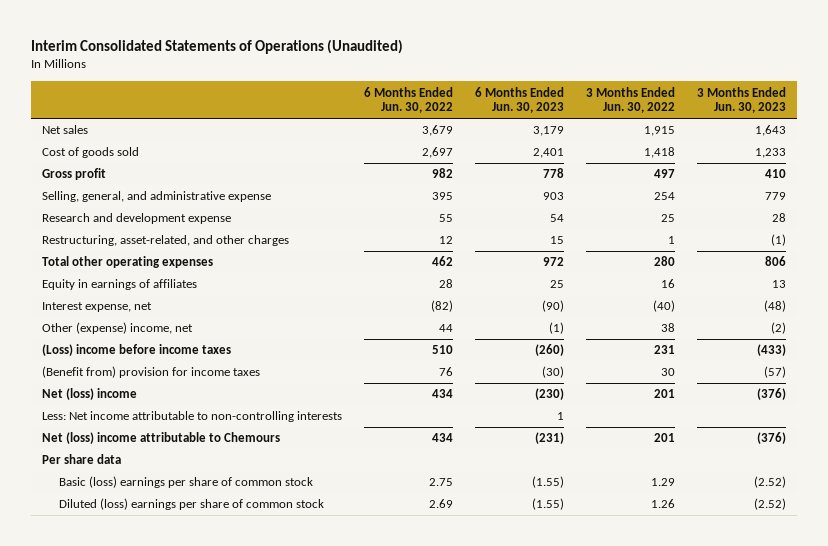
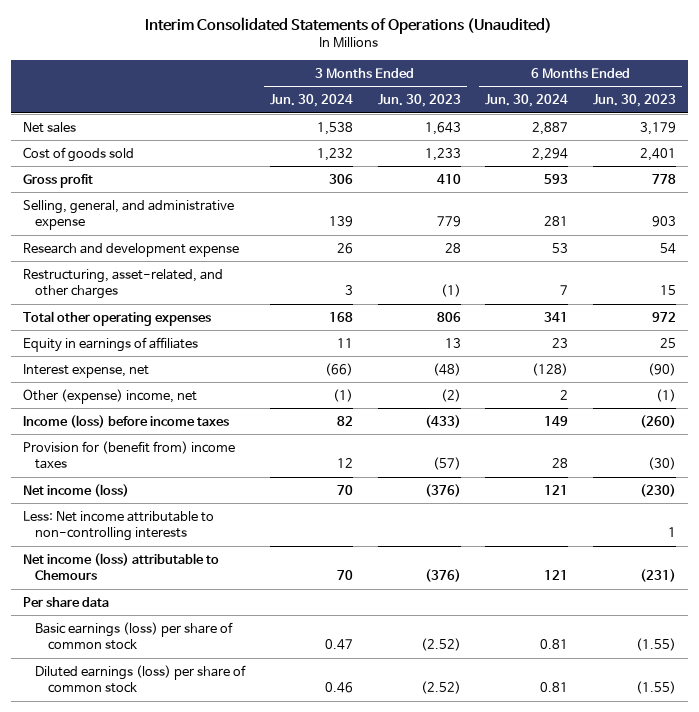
[364,86,454,114] 6 Months Ended Jun. 30, 2022 -> none
[586,86,676,114] 3 Months Ended Jun. 30, 2022 -> none
none -> [270,94,354,108] Jun. 30, 2024
none -> [485,94,569,108] Jun. 30, 2024
[42,344,232,357] (Loss) income before income taxes -> [22,414,229,428] Income (loss) before income taxes
[42,366,261,379] (Benefit from) provision for income taxes -> [22,440,235,470] Provision for (benefit from) income taxes
[42,388,138,401] Net (loss) income -> [22,483,129,497] Net income (loss)
[42,432,281,445] Net (loss) income attributable to Chemours -> [22,552,219,581] Net income (loss) attributable to Chemours
[58,476,313,489] Basic (loss) earnings per share of common stock -> [35,621,234,651] Basic earnings (loss) per share of common stock
[58,498,324,511] Diluted (loss) earnings per share of common stock -> [35,664,247,694] Diluted earnings (loss) per share of common stock

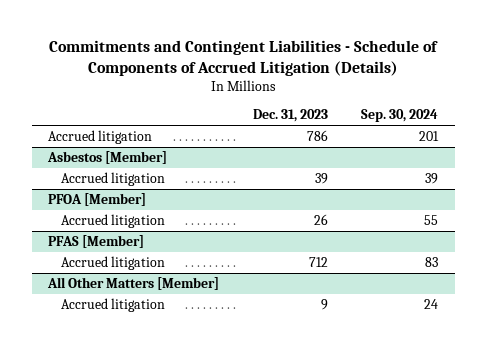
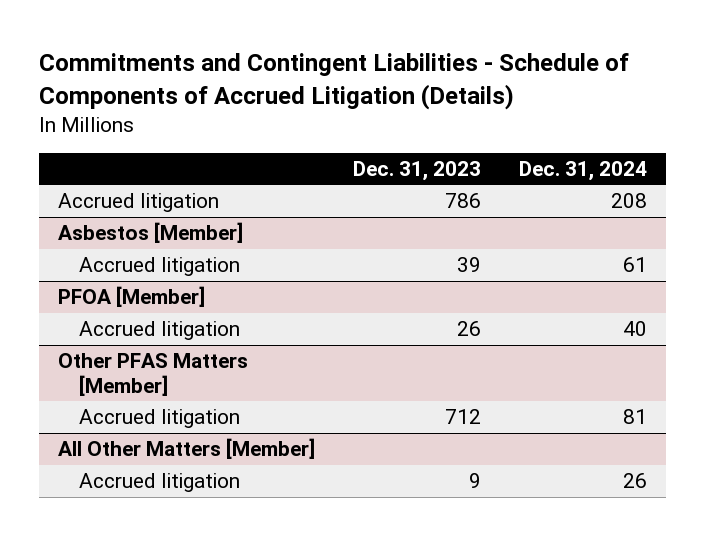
[361,109,439,123] Sep. 30, 2024 -> none
none -> [518,161,647,182] Dec. 31, 2024
[48,235,145,249] PFAS [Member] -> [57,353,248,396] Other PFAS Matters [Member]

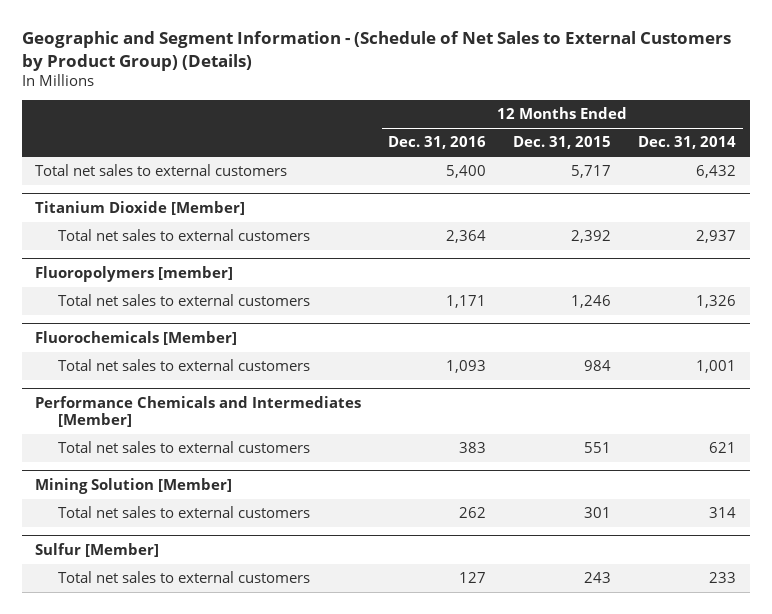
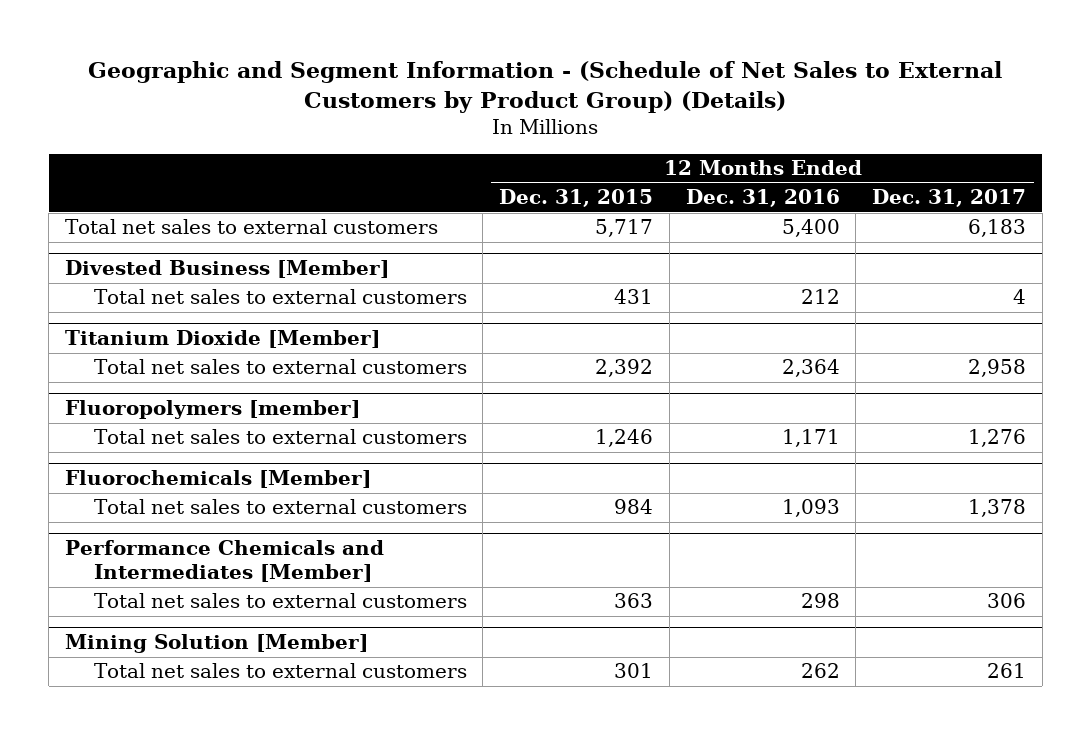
[638,136,737,150] Dec. 31, 2014 -> none
none -> [872,189,1027,208] Dec. 31, 2017
none -> [64,260,389,279] Divested Business [Member]
none -> [93,289,467,305] Total net sales to external customers
[459,442,487,454] 383 -> [800,593,840,609] 298
[584,442,612,454] 551 -> [614,593,654,609] 363
[35,542,160,557] Sulfur [Member] -> none
[58,571,311,584] Total net sales to external customers -> none

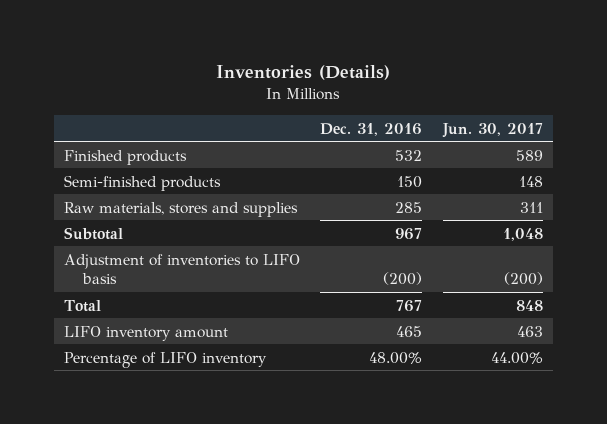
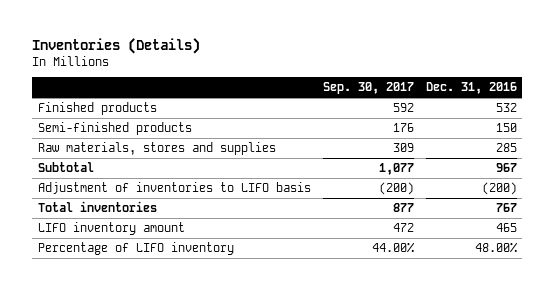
[441,122,543,138] Jun. 30, 2017 -> none
none -> [322,82,414,95] Sep. 30, 2017
[64,299,102,312] Total -> [37,200,157,212] Total inventories

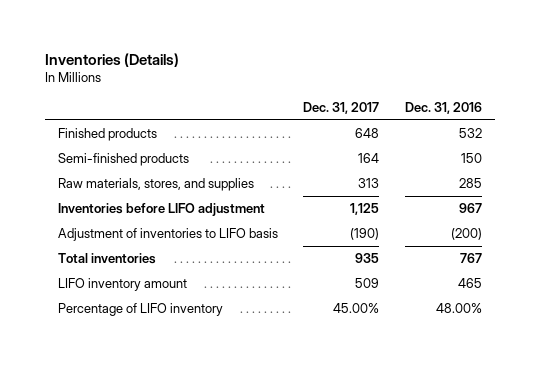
[322,82,414,95] Sep. 30, 2017 -> none
none -> [303,102,380,115] Dec. 31, 2017
[37,141,276,155] Raw materials, stores and supplies -> [57,178,254,192] Raw materials, stores, and supplies
[37,161,94,172] Subtotal -> [57,203,265,217] Inventories before LIFO adjustment

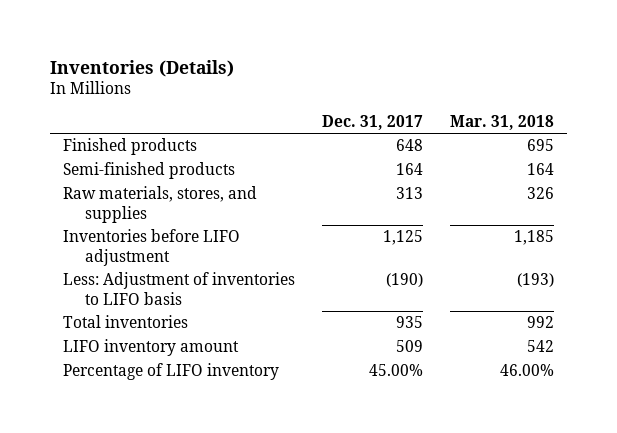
[405,102,483,115] Dec. 31, 2016 -> none
none -> [450,115,555,131] Mar. 31, 2018
[57,228,278,242] Adjustment of inventories to LIFO basis -> [63,272,296,306] Less: Adjustment of inventories to LIFO basis

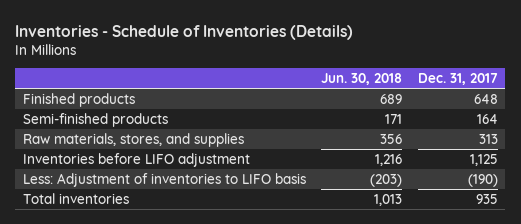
[49,59,234,77] Inventories (Details) -> [15,24,354,40] Inventories - Schedule of Inventories (Details)
[450,115,555,131] Mar. 31, 2018 -> none
none -> [321,73,403,86] Jun. 30, 2018
[63,339,240,357] LIFO inventory amount -> none
[63,363,280,381] Percentage of LIFO inventory -> none

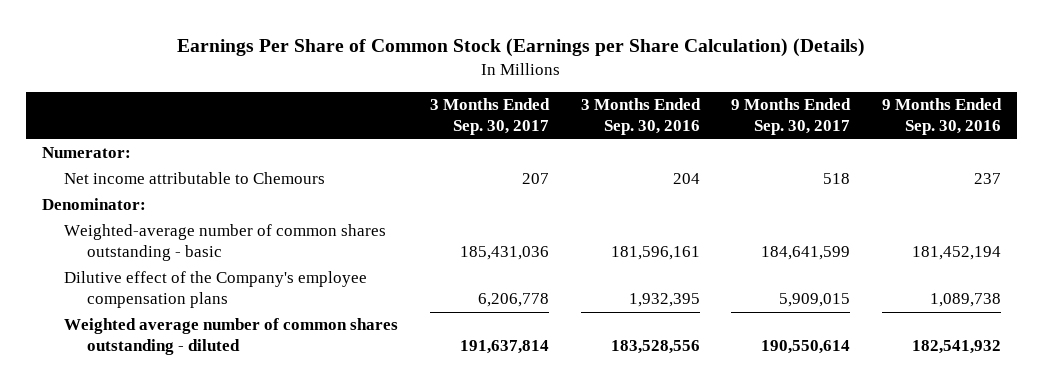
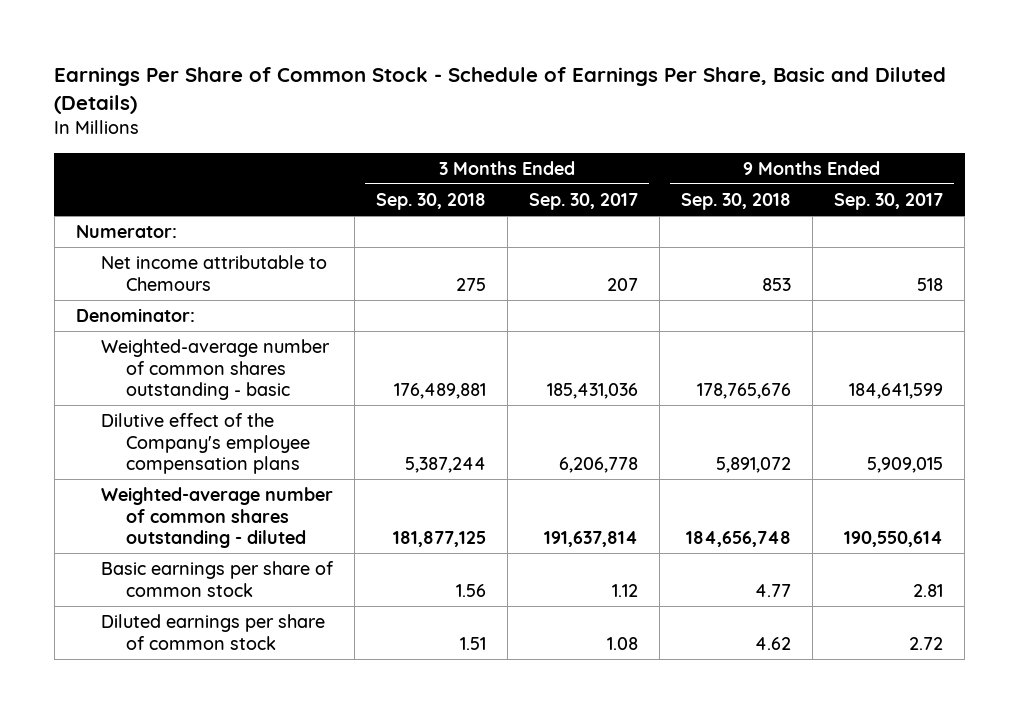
[177,38,866,58] Earnings Per Share of Common Stock (Earnings per Share Calculation) (Details) -> [54,67,947,115] Earnings Per Share of Common Stock - Schedule of Earnings Per Share, Basic and Diluted (Details)
[580,98,701,136] 3 Months Ended Sep. 30, 2016 -> none
[881,98,1002,136] 9 Months Ended Sep. 30, 2016 -> none
none -> [375,192,486,210] Sep. 30, 2018
none -> [680,192,791,210] Sep. 30, 2018
[64,318,399,356] Weighted average number of common shares outstanding - diluted -> [100,487,333,549] Weighted-average number of common shares outstanding - diluted
none -> [100,561,334,597] Basic earnings per share of common stock
none -> [100,614,325,650] Diluted earnings per share of common stock

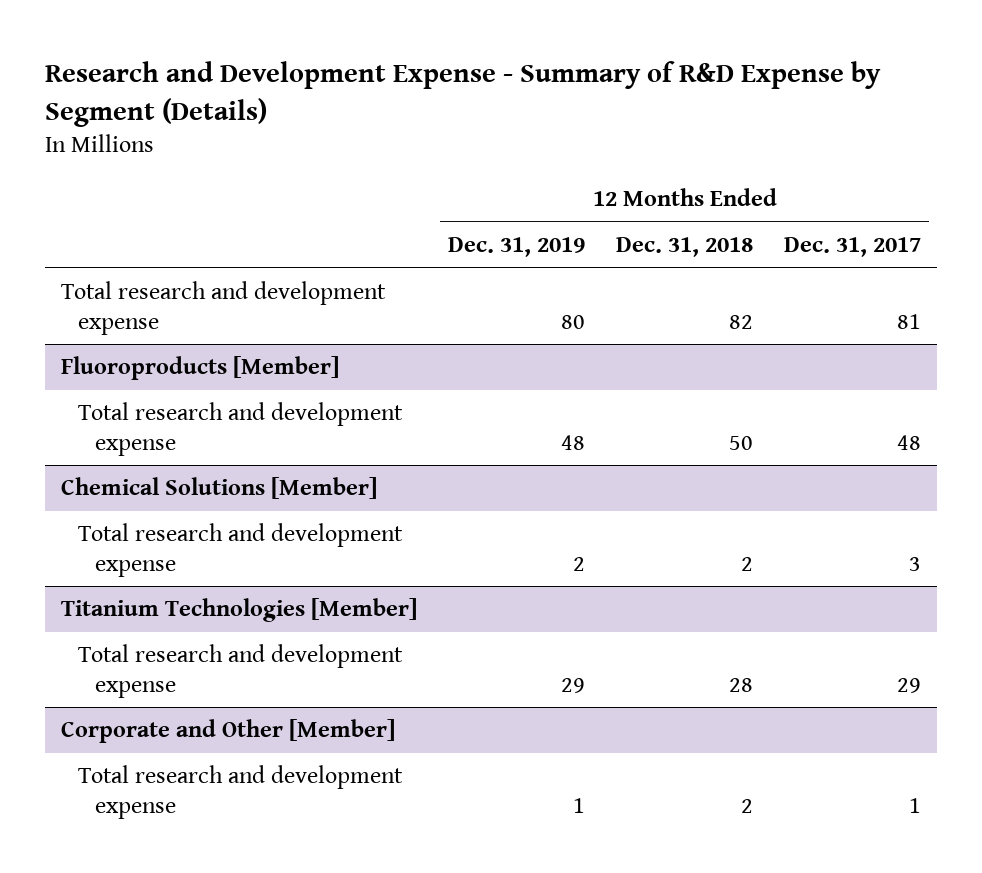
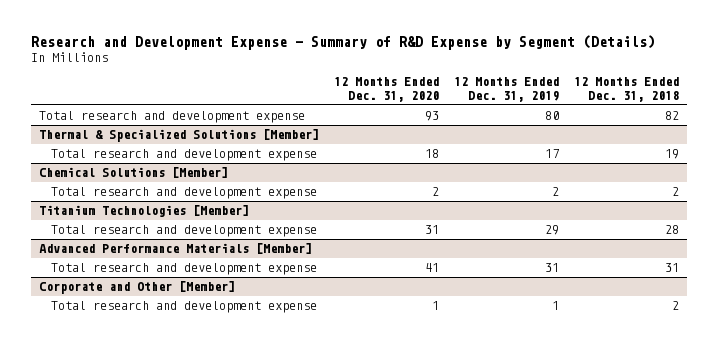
[784,237,922,258] Dec. 31, 2017 -> none
none -> [334,77,440,102] 12 Months Ended Dec. 31, 2020
[60,356,339,381] Fluoroproducts [Member] -> none
none -> [38,129,319,143] Thermal & Specialized Solutions [Member]
[560,434,585,450] 48 -> [545,149,560,159] 17
[729,435,754,450] 50 -> [665,149,680,160] 19
none -> [38,243,312,255] Advanced Performance Materials [Member]
none -> [51,263,318,276] Total research and development expense

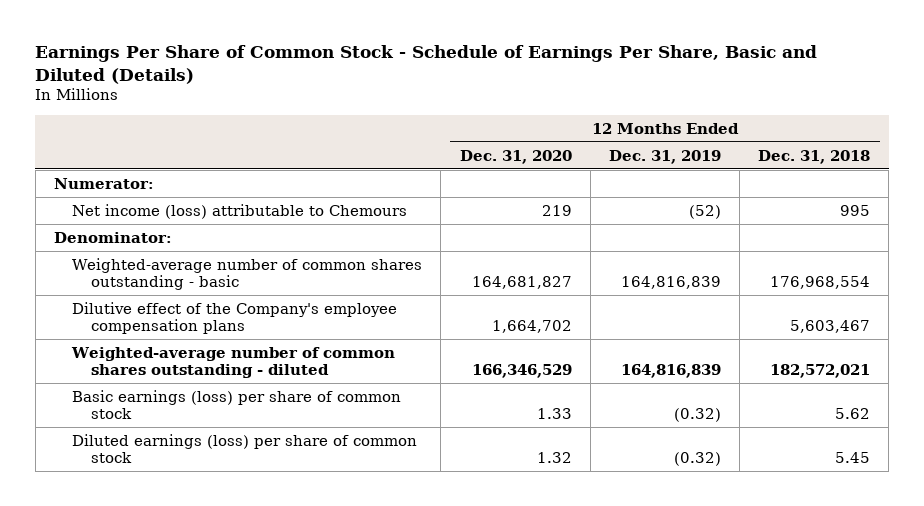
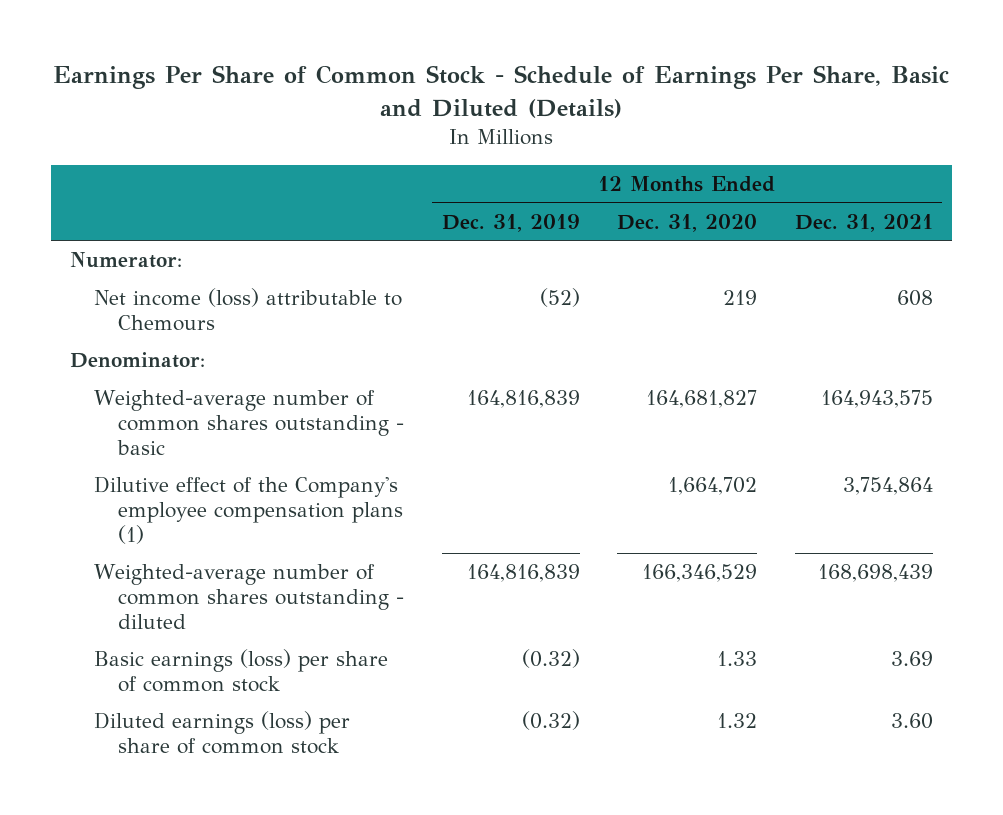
[758,149,871,164] Dec. 31, 2018 -> none
none -> [795,213,934,232] Dec. 31, 2021
[72,301,398,334] Dilutive effect of the Company's employee compensation plans -> [93,476,404,544] Dilutive effect of the Company's employee compensation plans (1)

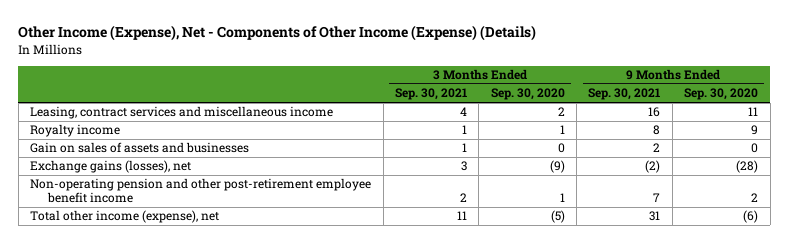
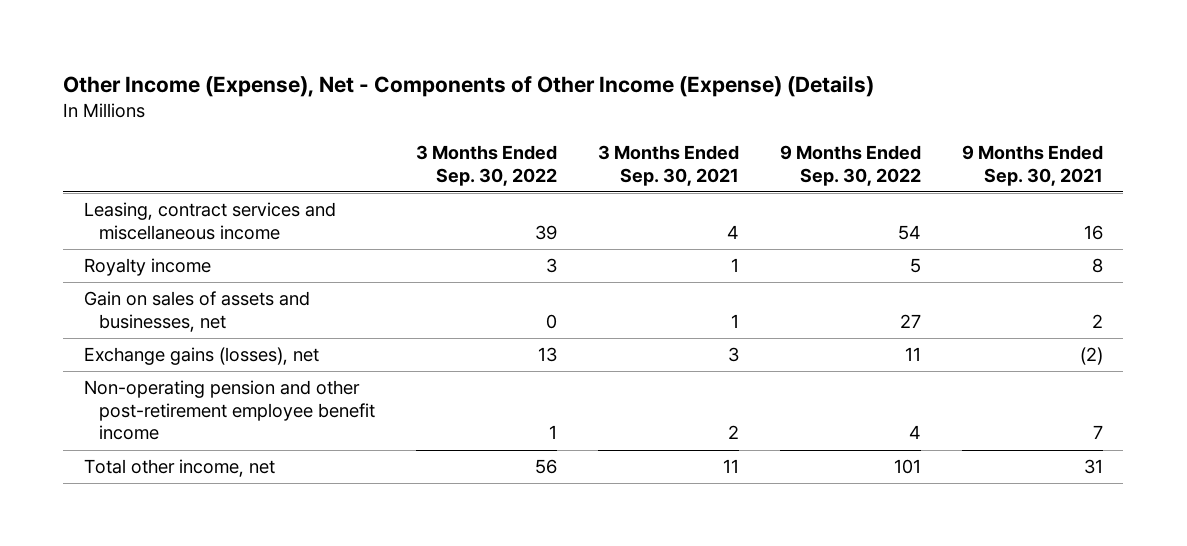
[490,88,565,101] Sep. 30, 2020 -> none
[684,88,759,101] Sep. 30, 2020 -> none
none -> [415,145,557,186] 3 Months Ended Sep. 30, 2022
none -> [779,145,921,186] 9 Months Ended Sep. 30, 2022
[30,142,250,154] Gain on sales of assets and businesses -> [83,291,310,332] Gain on sales of assets and businesses, net
[30,210,220,224] Total other income (expense), net -> [83,459,275,478] Total other income, net

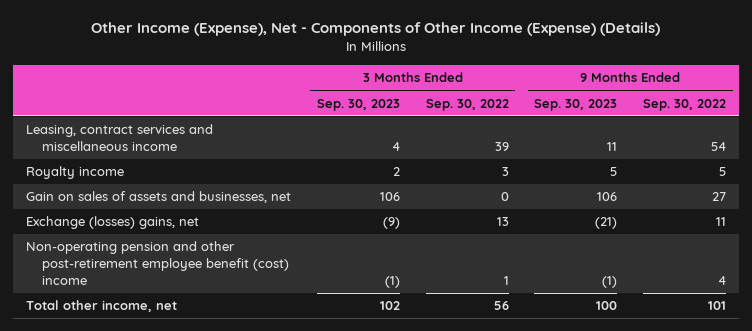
[597,145,739,186] 3 Months Ended Sep. 30, 2021 -> none
[961,145,1103,186] 9 Months Ended Sep. 30, 2021 -> none
none -> [316,98,400,111] Sep. 30, 2023
none -> [534,98,618,111] Sep. 30, 2023
[83,347,319,366] Exchange gains (losses), net -> [25,216,199,230] Exchange (losses) gains, net
[83,380,375,441] Non-operating pension and other post-retirement employee benefit income -> [25,241,290,285] Non-operating pension and other post-retirement employee benefit (cost) income

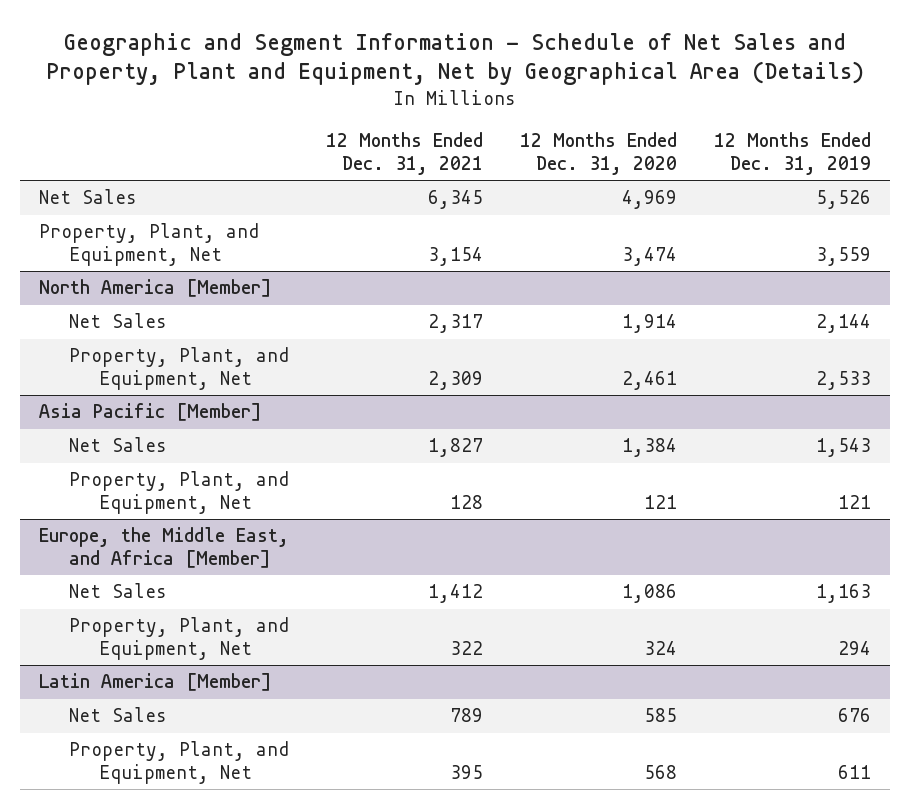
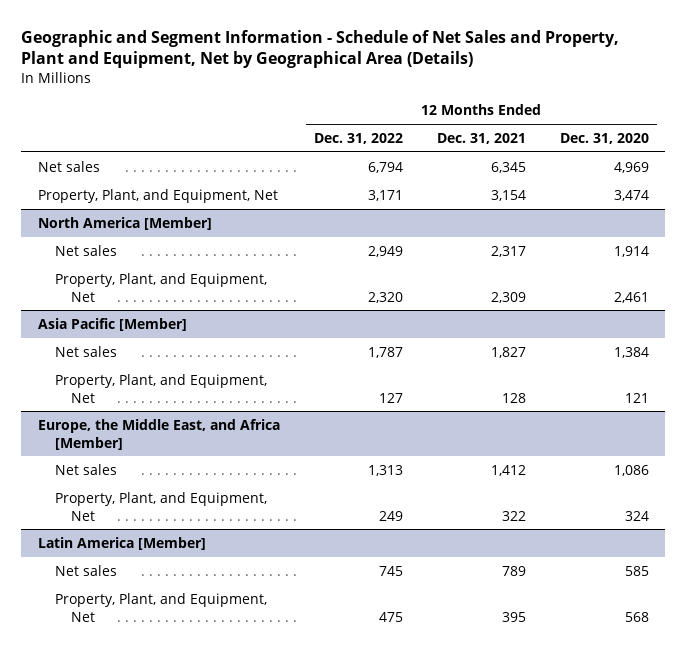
[714,132,872,175] 12 Months Ended Dec. 31, 2019 -> none
none -> [314,132,404,144] Dec. 31, 2022
[39,189,138,205] Net Sales -> [38,160,101,172] Net sales
[68,313,167,329] Net Sales -> [54,244,117,256] Net sales
[68,437,167,453] Net Sales -> [54,345,117,357] Net sales
[68,583,167,599] Net Sales -> [54,463,117,475] Net sales
[68,707,167,723] Net Sales -> [54,564,117,576] Net sales

